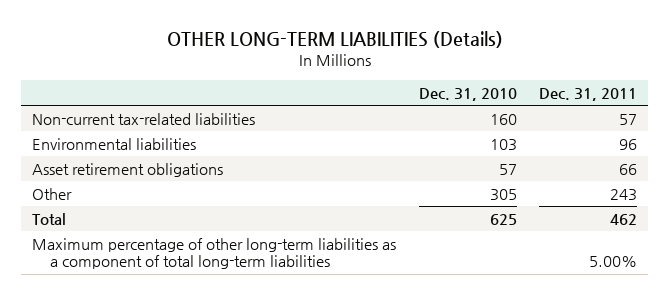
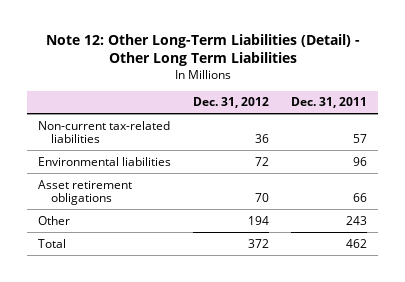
[166,30,503,48] OTHER LONG-TERM LIABILITIES (Details) -> [45,33,360,67] Note 12: Other Long-Term Liabilities (Detail) - Other Long Term Liabilities
[418,88,517,102] Dec. 31, 2010 -> none
none -> [193,97,270,109] Dec. 31, 2012
[32,237,397,270] Maximum percentage of other long-term liabilities as a component of total long-term liabilities -> none

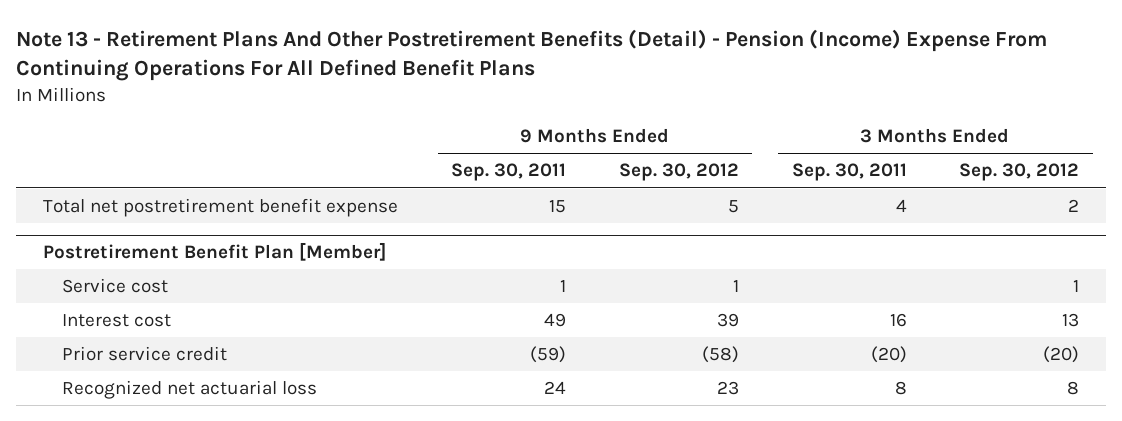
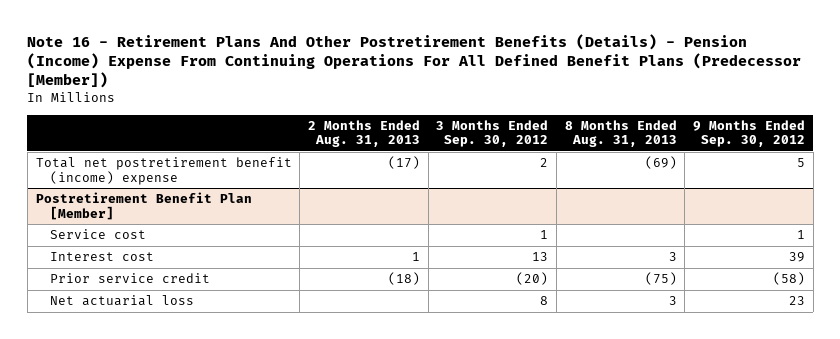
[16,28,1048,82] Note 13 - Retirement Plans And Other Postretirement Benefits (Detail) - Pension (Income) Expense From Continuing Operations For All Defined Benefit Plans -> [27,33,802,89] Note 16 - Retirement Plans And Other Postretirement Benefits (Details) - Pension (Income) Expense From Continuing Operations For All Defined Benefit Plans (Predecessor [Member])
[450,163,566,182] Sep. 30, 2011 -> none
[791,163,907,182] Sep. 30, 2011 -> none
none -> [307,119,420,148] 2 Months Ended Aug. 31, 2013
none -> [564,119,677,148] 8 Months Ended Aug. 31, 2013
[42,197,398,217] Total net postretirement benefit expense -> [35,157,292,185] Total net postretirement benefit (income) expense
[61,379,317,399] Recognized net actuarial loss -> [49,295,194,307] Net actuarial loss

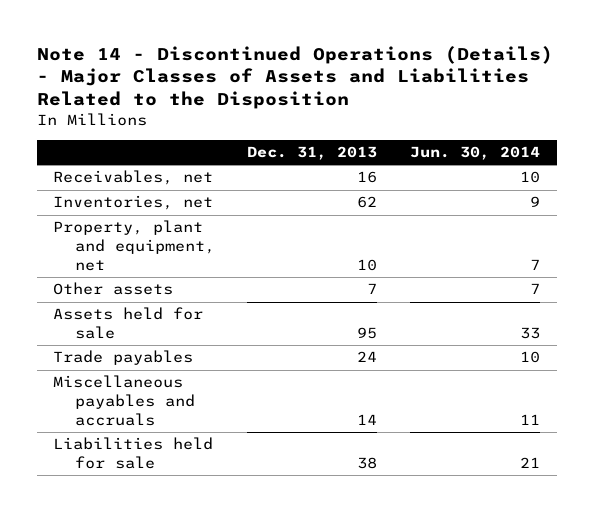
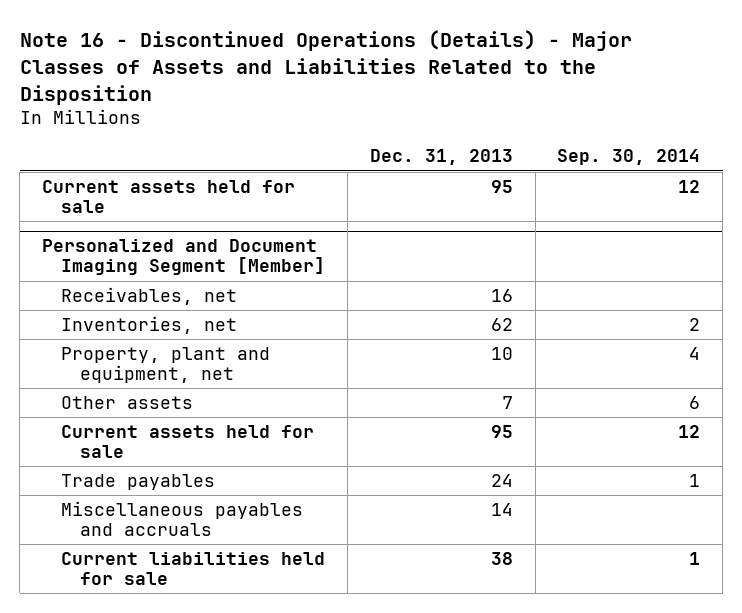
[36,45,553,110] Note 14 - Discontinued Operations (Details) - Major Classes of Assets and Liabilities Related to the Disposition -> [19,29,632,105] Note 16 - Discontinued Operations (Details) - Major Classes of Assets and Liabilities Related to the Disposition
[410,146,541,161] Jun. 30, 2014 -> none
none -> [557,149,701,166] Sep. 30, 2014
none -> [42,179,296,214] Current assets held for sale
none -> [42,239,326,276] Personalized and Document Imaging Segment [Member]
[53,307,204,340] Assets held for sale -> [61,424,315,459] Current assets held for sale
[53,437,214,470] Liabilities held for sale -> [61,551,326,586] Current liabilities held for sale

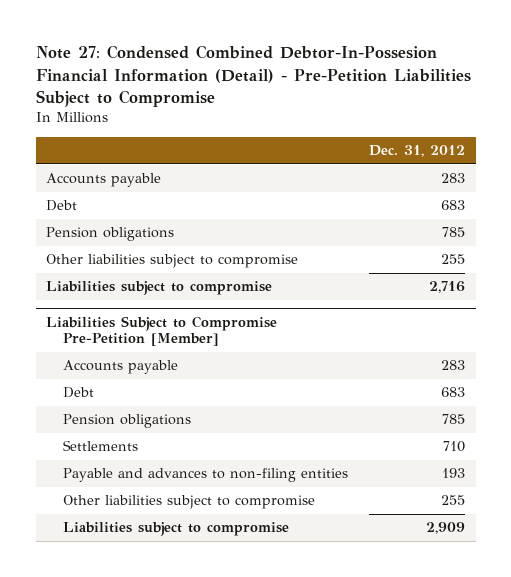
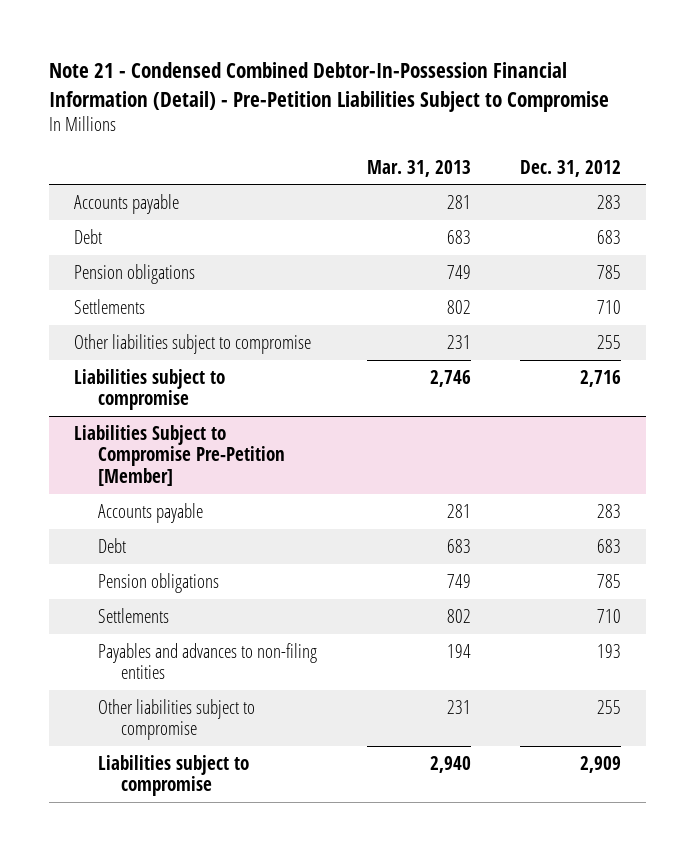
[35,45,471,107] Note 27: Condensed Combined Debtor-In-Possesion Financial Information (Detail) - Pre-Petition Liabilities Subject to Compromise -> [49,61,610,112] Note 21 - Condensed Combined Debtor-In-Possession Financial Information (Detail) - Pre-Petition Liabilities Subject to Compromise
none -> [366,159,471,177] Mar. 31, 2013
none -> [74,298,146,314] Settlements
[63,468,349,483] Payable and advances to non-filing entities -> [97,642,317,680] Payables and advances to non-filing entities

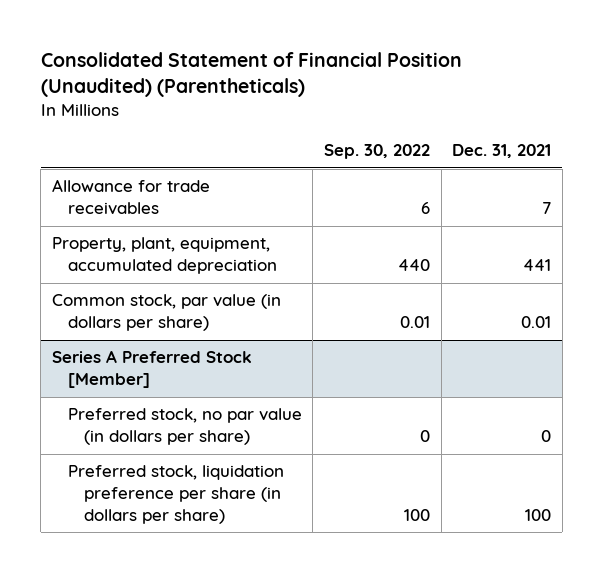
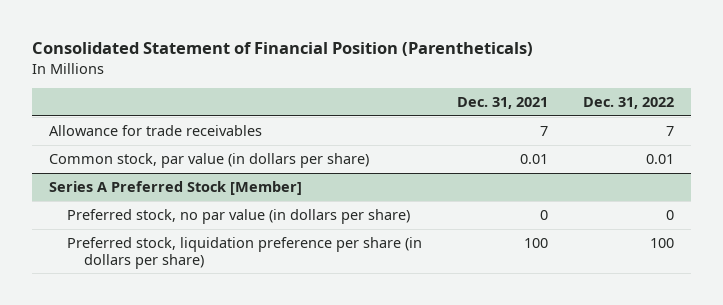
[40,52,462,98] Consolidated Statement of Financial Position (Unaudited) (Parentheticals) -> [31,42,533,57] Consolidated Statement of Financial Position (Parentheticals)
[324,144,431,160] Sep. 30, 2022 -> none
none -> [582,97,674,110] Dec. 31, 2022
[51,237,277,275] Property, plant, equipment, accumulated depreciation -> none

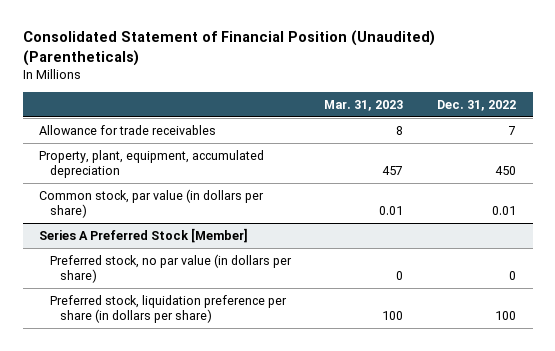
[31,42,533,57] Consolidated Statement of Financial Position (Parentheticals) -> [22,30,435,67] Consolidated Statement of Financial Position (Unaudited) (Parentheticals)
[456,97,548,110] Dec. 31, 2021 -> none
none -> [324,100,404,112] Mar. 31, 2023
none -> [39,150,265,178] Property, plant, equipment, accumulated depreciation

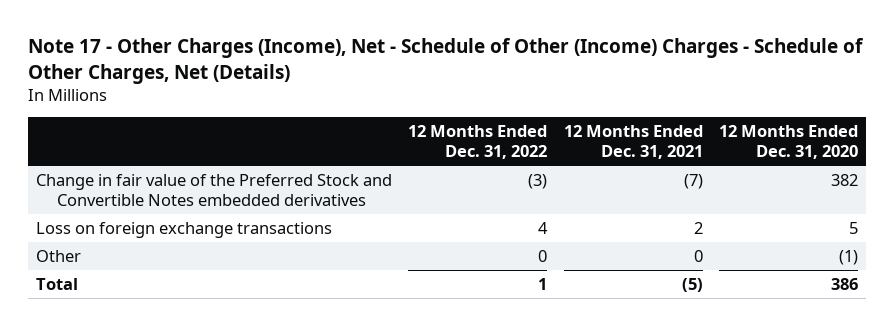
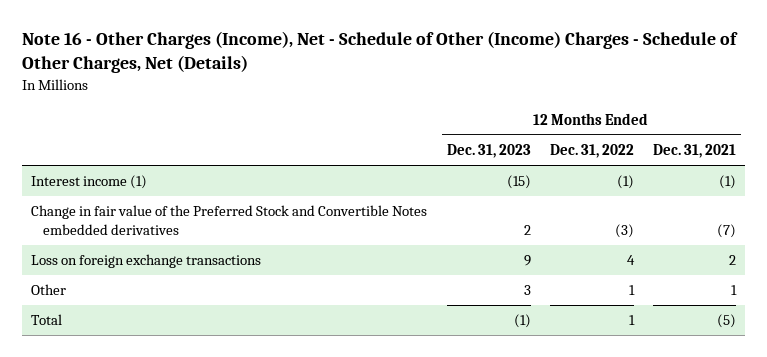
[27,38,864,84] Note 17 - Other Charges (Income), Net - Schedule of Other (Income) Charges - Schedule of Other Charges, Net (Details) -> [21,31,738,74] Note 16 - Other Charges (Income), Net - Schedule of Other (Income) Charges - Schedule of Other Charges, Net (Details)
[719,124,859,160] 12 Months Ended Dec. 31, 2020 -> none
none -> [446,144,531,159] Dec. 31, 2023
none -> [31,175,148,190] Interest income (1)
[538,249,548,262] 0 -> [628,285,635,296] 1
[693,249,703,262] 0 -> [730,285,737,296] 1

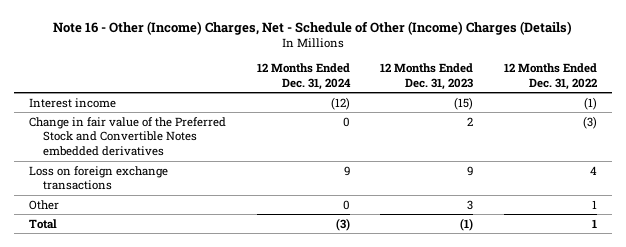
[21,31,738,74] Note 16 - Other Charges (Income), Net - Schedule of Other (Income) Charges - Schedule of Other Charges, Net (Details) -> [52,20,572,35] Note 16 - Other (Income) Charges, Net - Schedule of Other (Income) Charges (Details)
[652,144,736,159] Dec. 31, 2021 -> none
none -> [256,62,351,90] 12 Months Ended Dec. 31, 2024
[31,175,148,190] Interest income (1) -> [29,97,117,108] Interest income

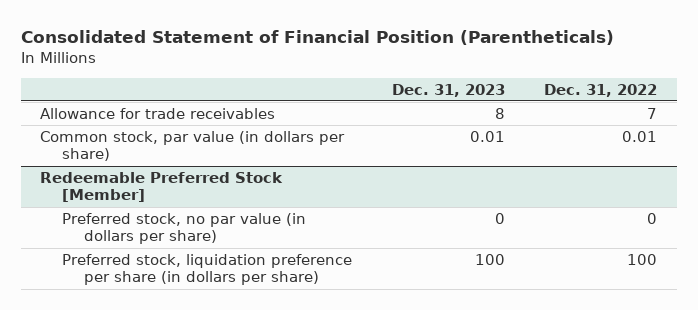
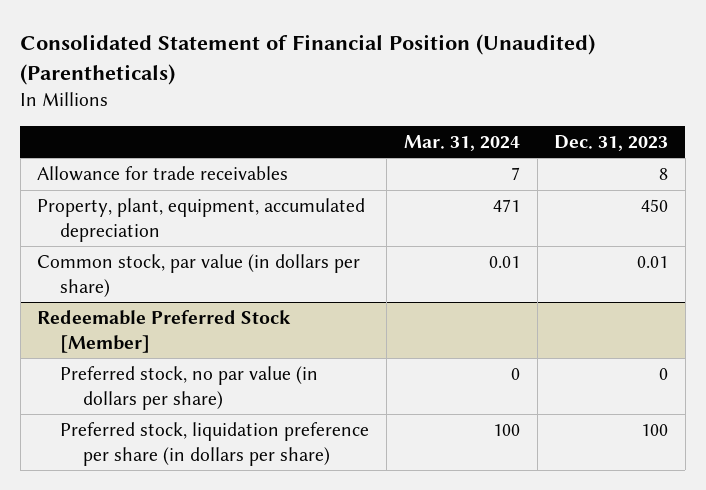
[20,30,614,46] Consolidated Statement of Financial Position (Parentheticals) -> [20,34,596,86] Consolidated Statement of Financial Position (Unaudited) (Parentheticals)
[544,83,658,97] Dec. 31, 2022 -> none
none -> [403,134,520,151] Mar. 31, 2024
none -> [37,198,366,242] Property, plant, equipment, accumulated depreciation

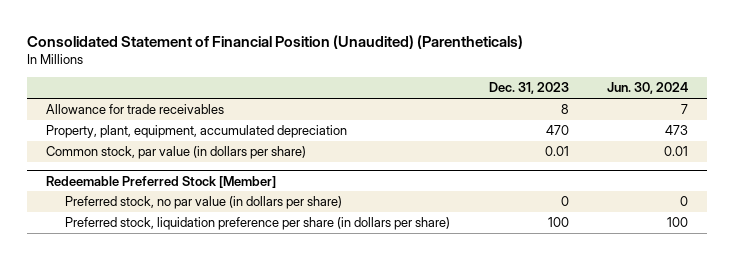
[403,134,520,151] Mar. 31, 2024 -> none
none -> [607,82,689,95] Jun. 30, 2024
[641,199,669,213] 450 -> [545,125,569,136] 470

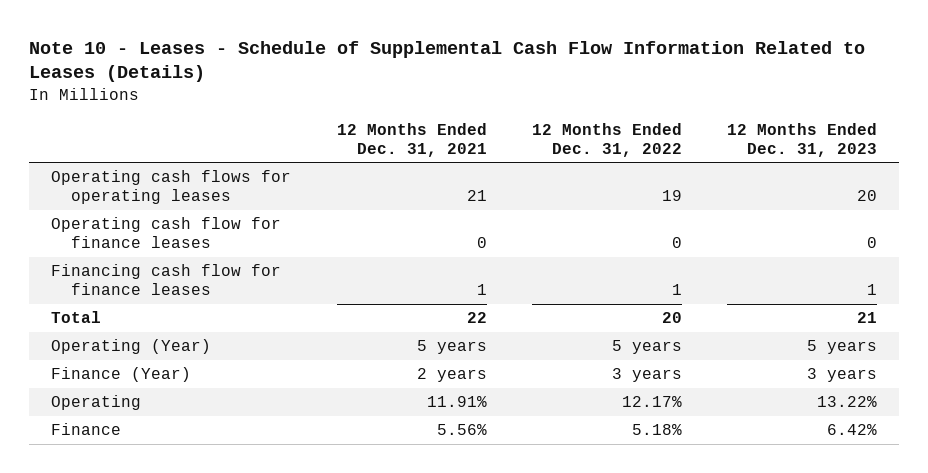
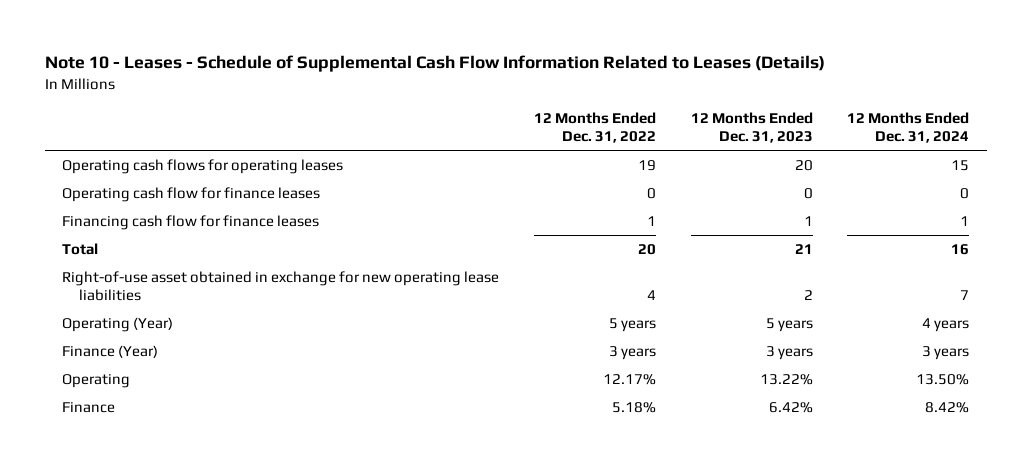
[336,123,487,157] 12 Months Ended Dec. 31, 2021 -> none
none -> [847,112,970,144] 12 Months Ended Dec. 31, 2024
none -> [62,271,500,302] Right-of-use asset obtained in exchange for new operating lease liabilities

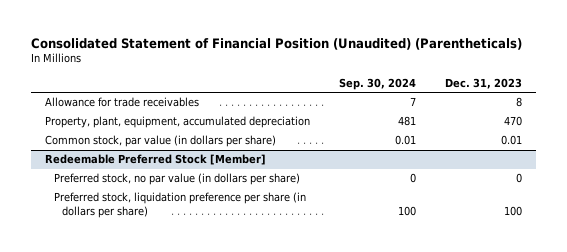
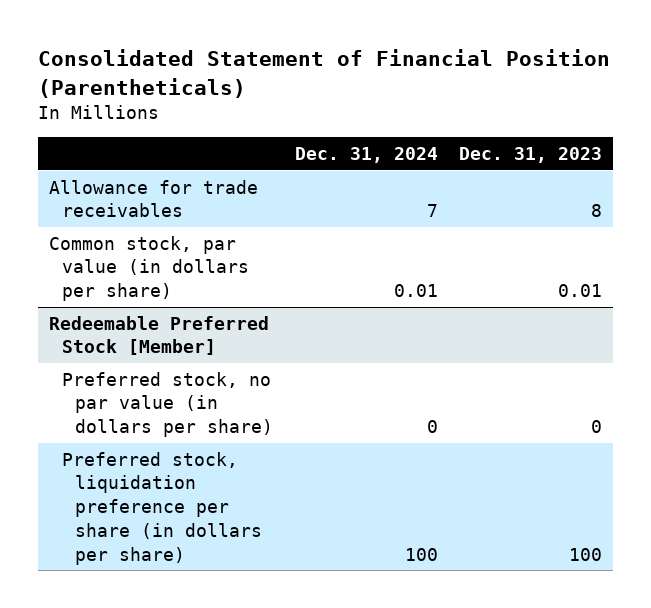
[30,37,522,50] Consolidated Statement of Financial Position (Unaudited) (Parentheticals) -> [37,49,610,98] Consolidated Statement of Financial Position (Parentheticals)
[338,77,416,90] Sep. 30, 2024 -> none
none -> [294,147,438,164] Dec. 31, 2024
[44,116,310,129] Property, plant, equipment, accumulated depreciation -> none

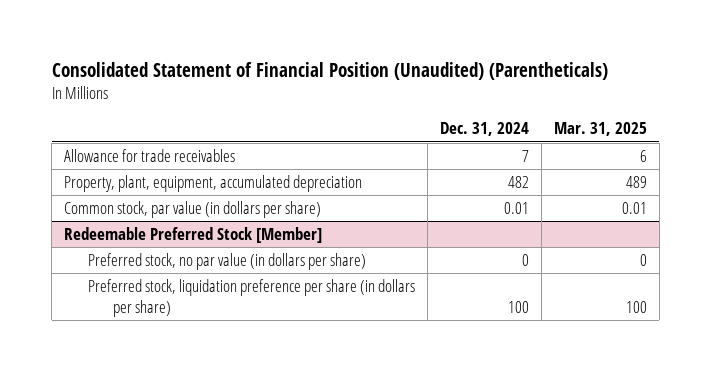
[37,49,610,98] Consolidated Statement of Financial Position (Parentheticals) -> [51,62,608,81] Consolidated Statement of Financial Position (Unaudited) (Parentheticals)
[458,147,602,164] Dec. 31, 2023 -> none
none -> [553,122,647,137] Mar. 31, 2025
none -> [64,174,363,192] Property, plant, equipment, accumulated depreciation

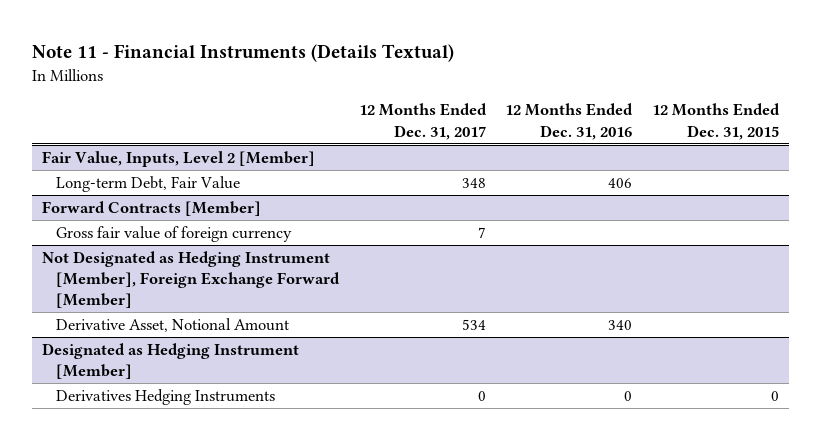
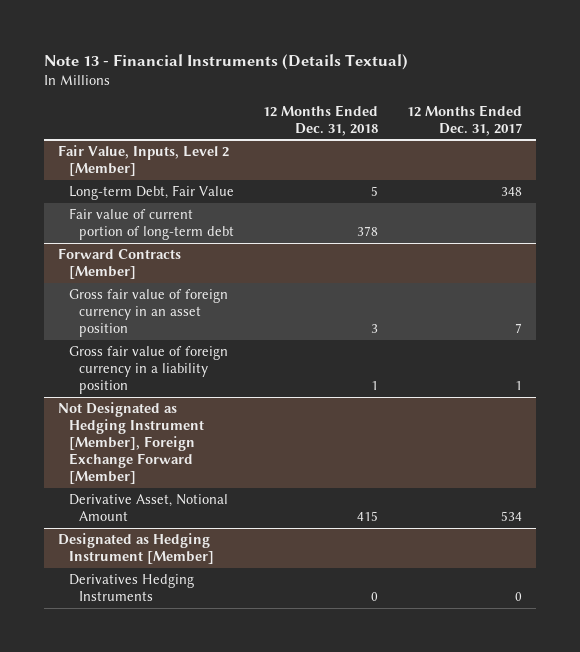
[32,44,455,63] Note 11 - Financial Instruments (Details Textual) -> [43,53,408,70] Note 13 - Financial Instruments (Details Textual)
[505,103,634,140] 12 Months Ended Dec. 31, 2016 -> none
[651,103,780,140] 12 Months Ended Dec. 31, 2015 -> none
none -> [263,104,379,136] 12 Months Ended Dec. 31, 2018
none -> [68,207,235,241] Fair value of current portion of long-term debt
[56,225,293,242] Gross fair value of foreign currency -> [68,288,228,338] Gross fair value of foreign currency in an asset position
none -> [68,345,228,395] Gross fair value of foreign currency in a liability position

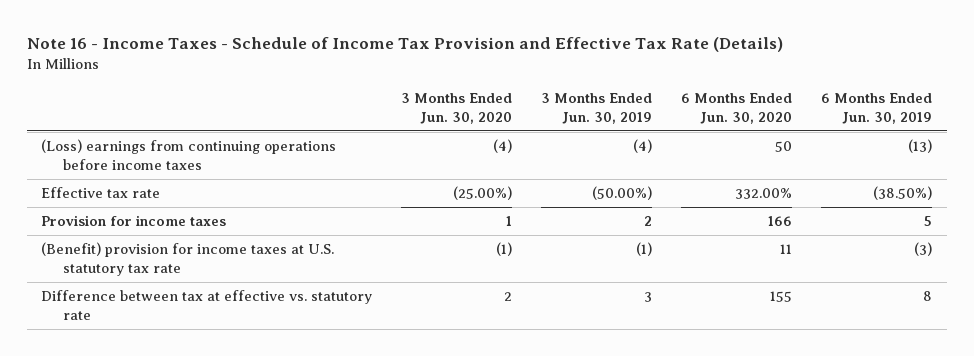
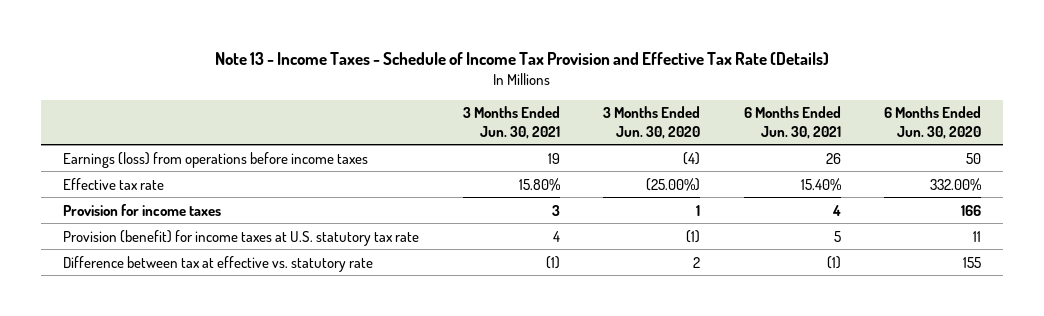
[26,37,783,53] Note 16 - Income Taxes - Schedule of Income Tax Provision and Effective Tax Rate (Details) -> [215,51,830,65] Note 13 - Income Taxes - Schedule of Income Tax Provision and Effective Tax Rate (Details)
[541,93,653,124] 3 Months Ended Jun. 30, 2019 -> none
[821,93,933,124] 6 Months Ended Jun. 30, 2019 -> none
none -> [462,106,560,139] 3 Months Ended Jun. 30, 2021
none -> [743,106,841,139] 6 Months Ended Jun. 30, 2021
[41,139,337,170] (Loss) earnings from continuing operations before income taxes -> [63,151,369,168] Earnings (loss) from operations before income taxes
[41,242,335,276] (Benefit) provision for income taxes at U.S. statutory tax rate -> [63,229,420,246] Provision (benefit) for income taxes at U.S. statutory tax rate

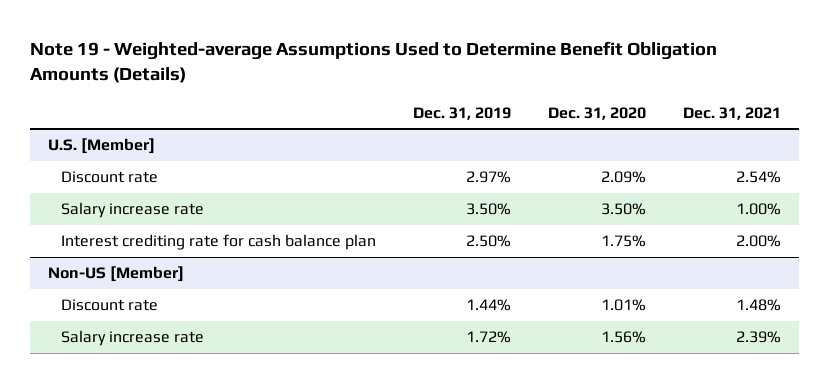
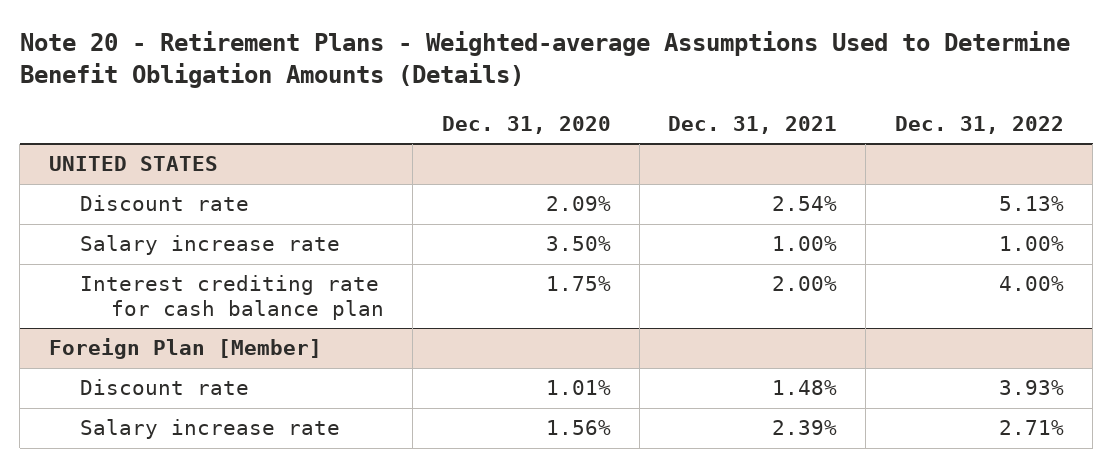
[29,40,717,84] Note 19 - Weighted-average Assumptions Used to Determine Benefit Obligation Amounts (Details) -> [19,31,1070,88] Note 20 - Retirement Plans - Weighted-average Assumptions Used to Determine Benefit Obligation Amounts (Details)
[412,106,511,120] Dec. 31, 2019 -> none
none -> [894,115,1064,134] Dec. 31, 2022
[48,138,156,155] U.S. [Member] -> [48,156,218,172] UNITED STATES
[48,266,185,283] Non-US [Member] -> [48,338,322,360] Foreign Plan [Member]

